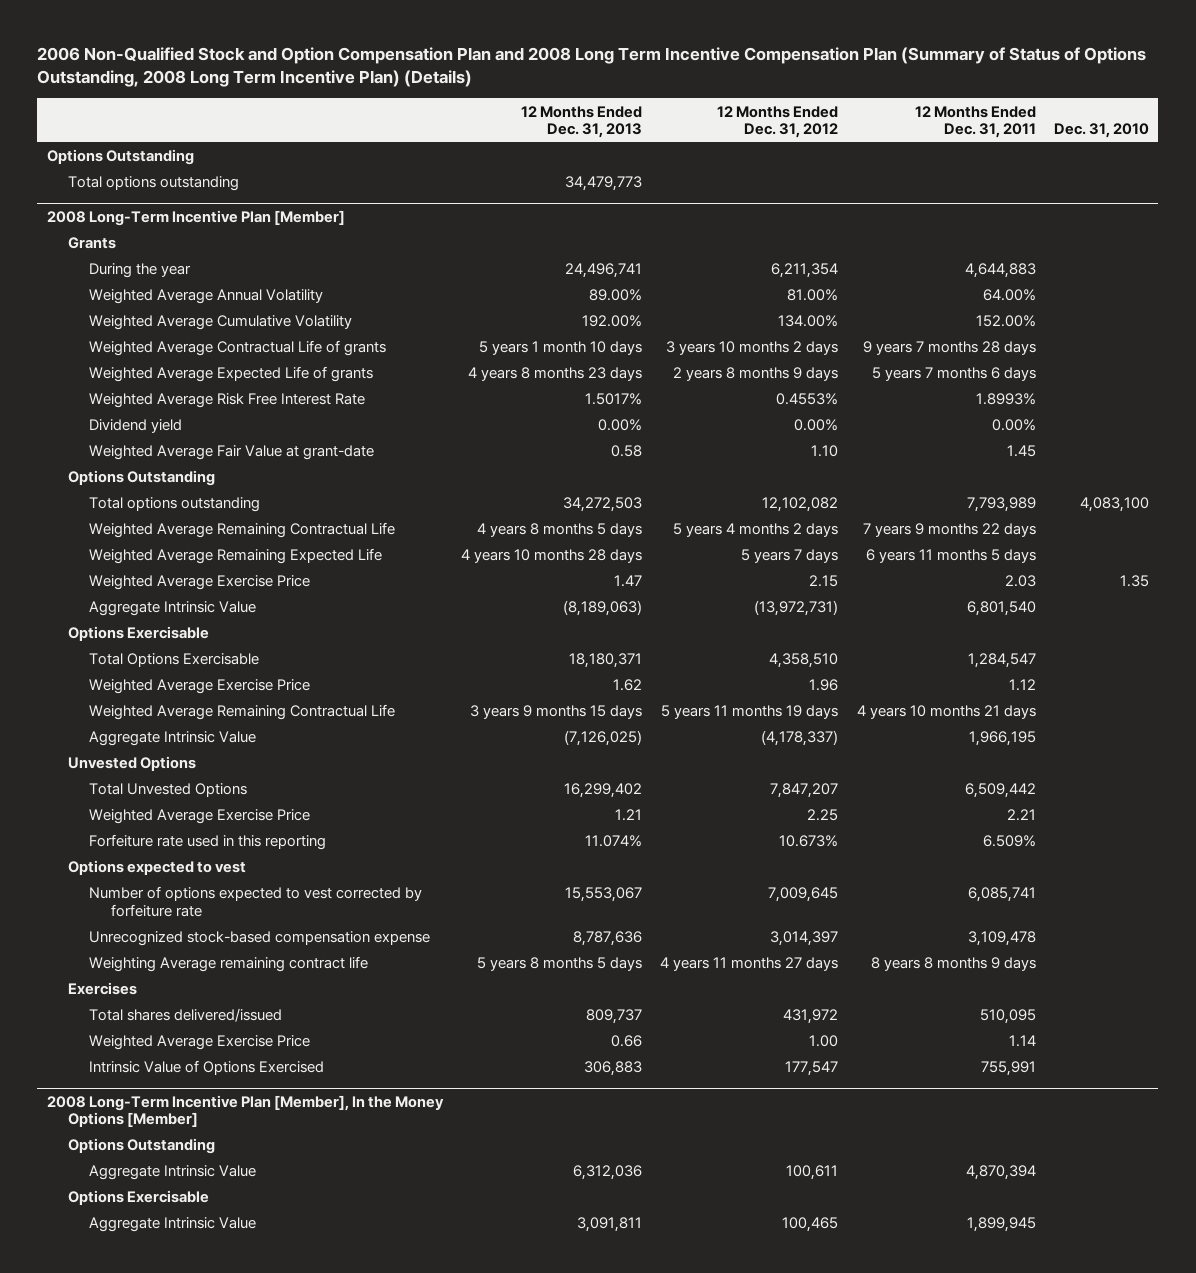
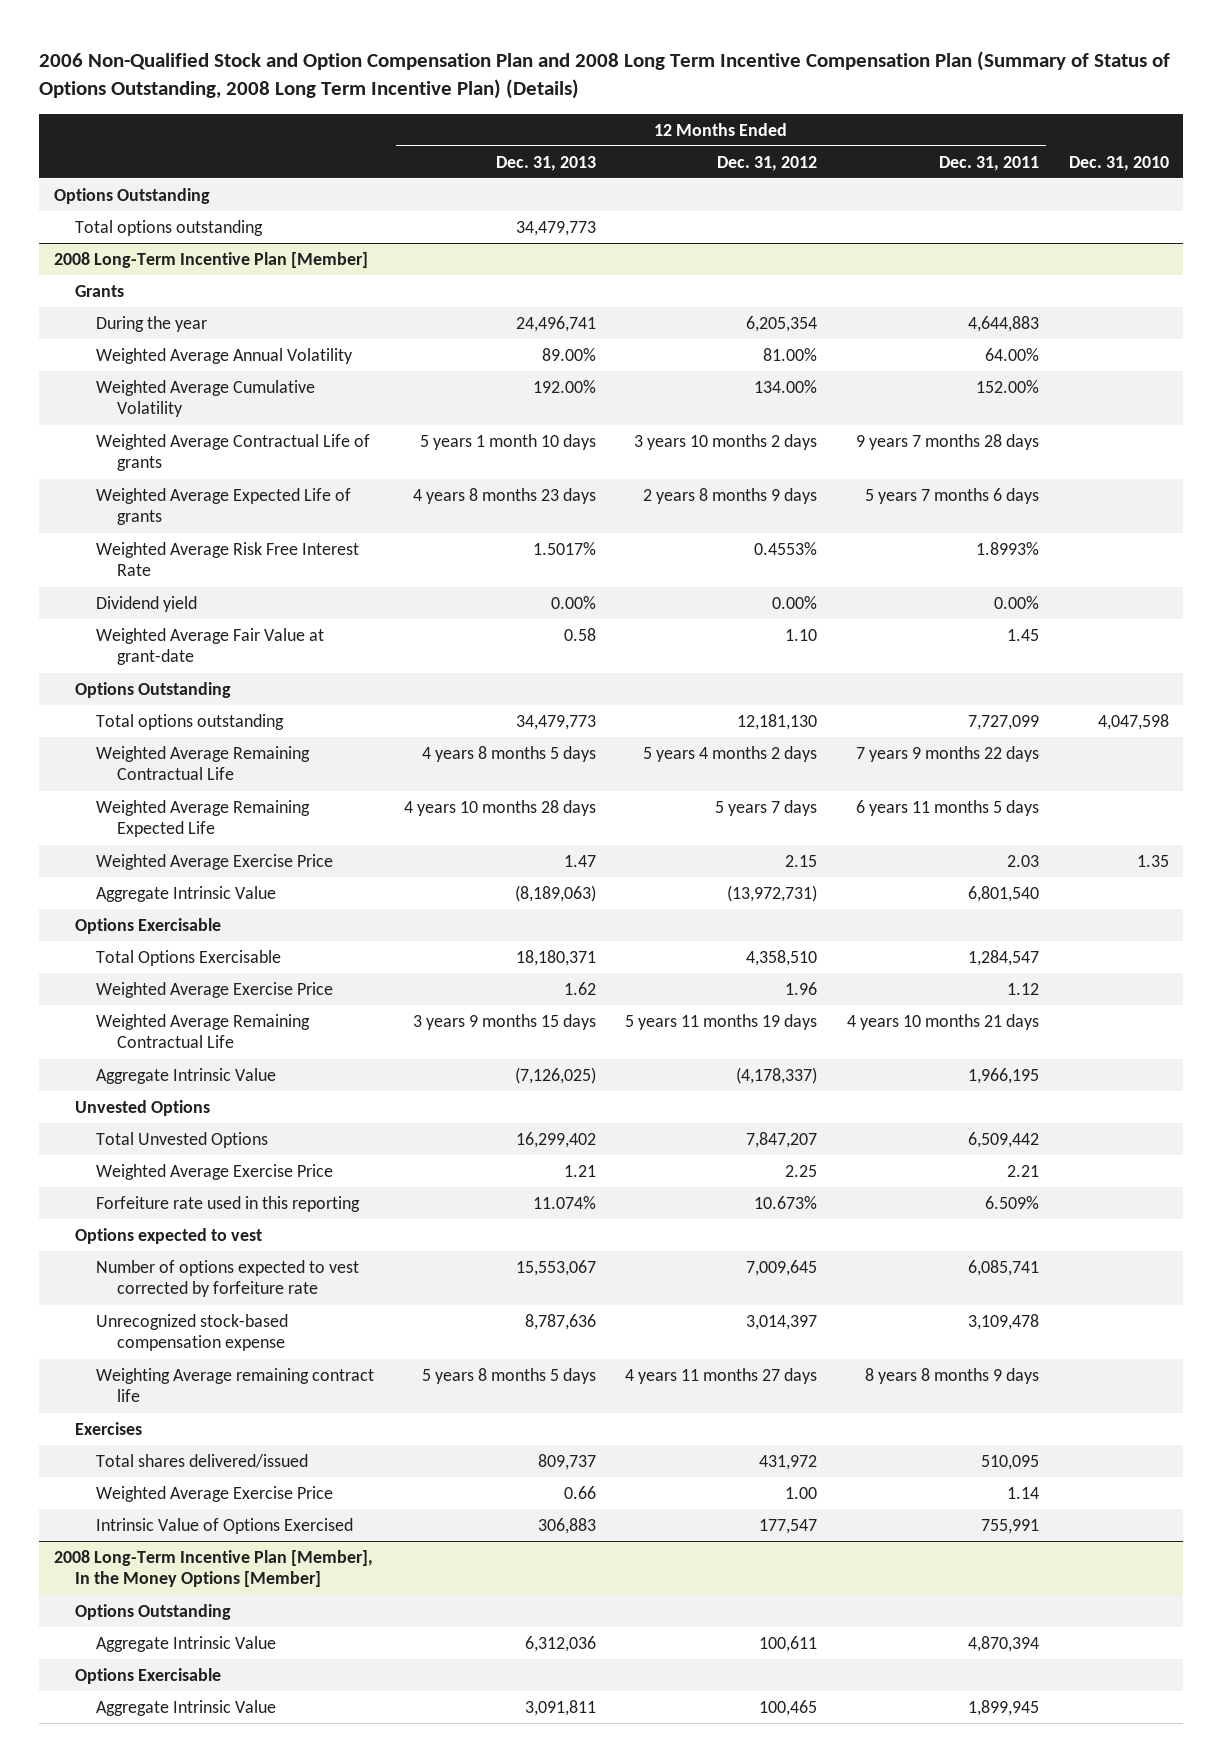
[771,263,839,279] 6,211,354 -> [746,315,818,332] 6,205,354
[563,497,643,513] 34,272,503 -> [515,714,596,730] 34,479,773
[762,497,839,513] 12,102,082 -> [737,713,818,730] 12,181,130
[966,497,1036,513] 7,793,989 -> [967,714,1039,730] 7,727,099
[1080,497,1150,513] 4,083,100 -> [1097,713,1169,730] 4,047,598

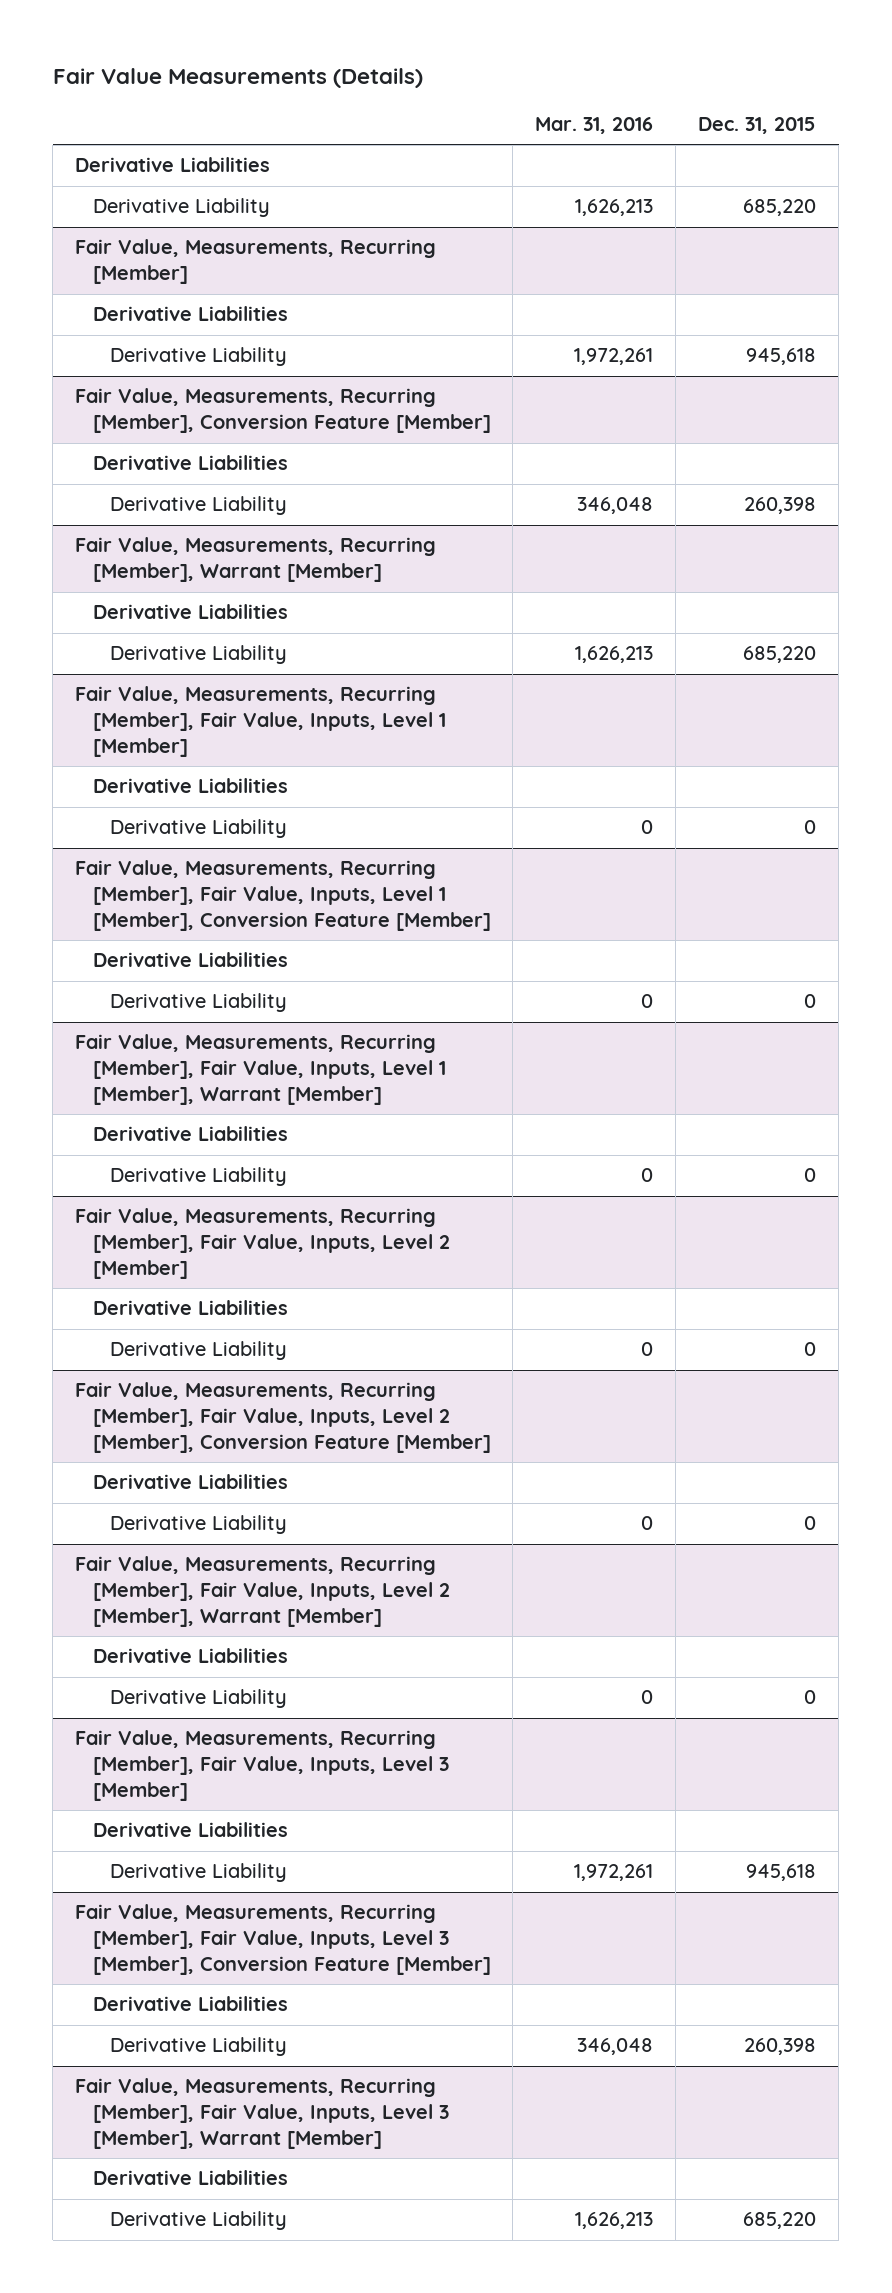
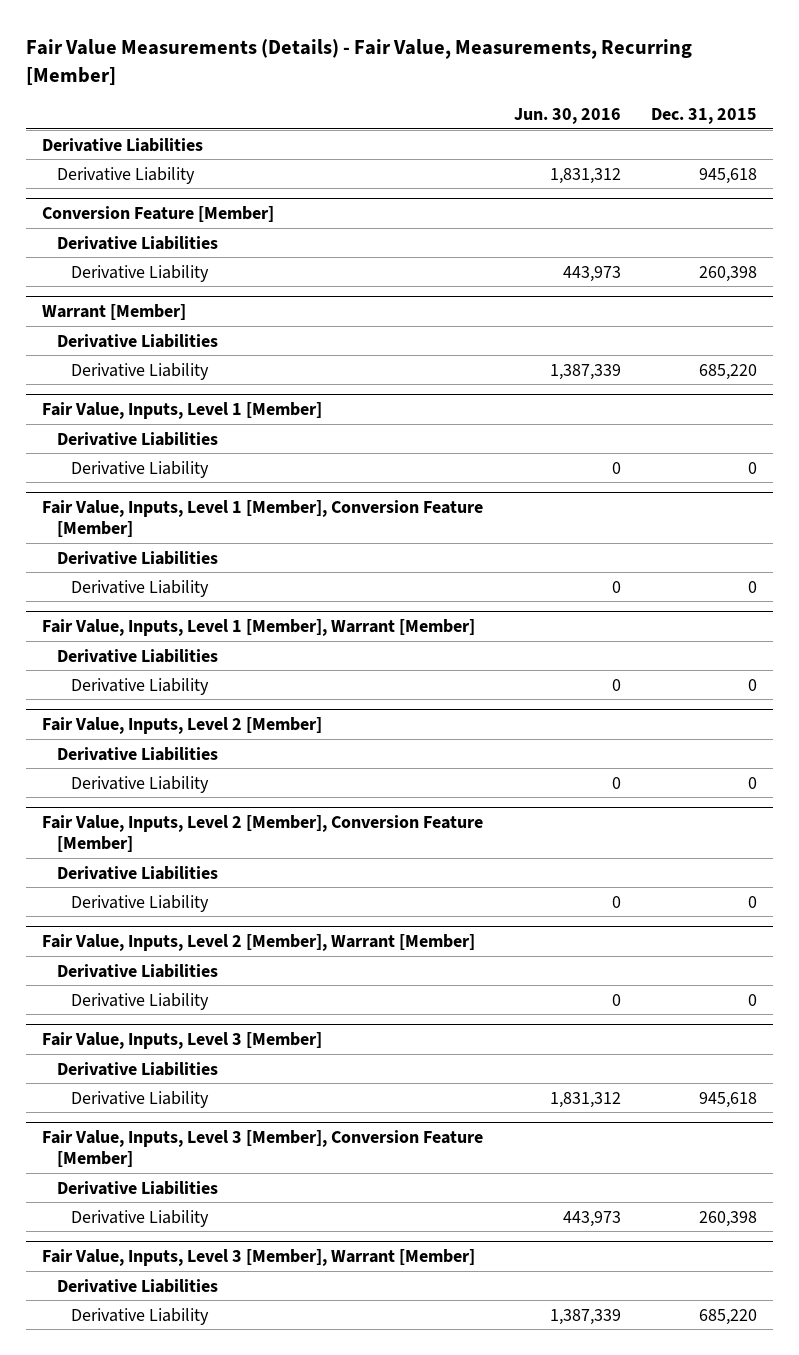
[52,67,423,88] Fair Value Measurements (Details) -> [26,39,693,85] Fair Value Measurements (Details) - Fair Value, Measurements, Recurring [Member]
[535,116,654,134] Mar. 31, 2016 -> none
none -> [513,107,621,124] Jun. 30, 2016
[92,198,270,218] Derivative Liability -> none
[75,239,437,285] Fair Value, Measurements, Recurring [Member] -> none
[92,306,288,322] Derivative Liabilities -> none
[75,388,491,434] Fair Value, Measurements, Recurring [Member], Conversion Feature [Member] -> none
none -> [41,206,274,223] Conversion Feature [Member]
[75,537,437,583] Fair Value, Measurements, Recurring [Member], Warrant [Member] -> none
none -> [41,304,186,321] Warrant [Member]
[75,686,446,757] Fair Value, Measurements, Recurring [Member], Fair Value, Inputs, Level 1 [Member] -> [41,402,322,420] Fair Value, Inputs, Level 1 [Member]
[75,860,491,931] Fair Value, Measurements, Recurring [Member], Fair Value, Inputs, Level 1 [Member], Conversion Feature [Member] -> [41,500,483,538] Fair Value, Inputs, Level 1 [Member], Conversion Feature [Member]
[75,1034,446,1105] Fair Value, Measurements, Recurring [Member], Fair Value, Inputs, Level 1 [Member], Warrant [Member] -> [41,619,475,637] Fair Value, Inputs, Level 1 [Member], Warrant [Member]
[75,1208,450,1279] Fair Value, Measurements, Recurring [Member], Fair Value, Inputs, Level 2 [Member] -> [41,717,322,735] Fair Value, Inputs, Level 2 [Member]
[75,1382,491,1453] Fair Value, Measurements, Recurring [Member], Fair Value, Inputs, Level 2 [Member], Conversion Feature [Member] -> [41,815,483,853] Fair Value, Inputs, Level 2 [Member], Conversion Feature [Member]
[75,1556,450,1627] Fair Value, Measurements, Recurring [Member], Fair Value, Inputs, Level 2 [Member], Warrant [Member] -> [41,934,475,952] Fair Value, Inputs, Level 2 [Member], Warrant [Member]
[75,1730,449,1801] Fair Value, Measurements, Recurring [Member], Fair Value, Inputs, Level 3 [Member] -> [41,1032,322,1050] Fair Value, Inputs, Level 3 [Member]
[75,1904,491,1975] Fair Value, Measurements, Recurring [Member], Fair Value, Inputs, Level 3 [Member], Conversion Feature [Member] -> [41,1130,483,1168] Fair Value, Inputs, Level 3 [Member], Conversion Feature [Member]
[75,2078,449,2149] Fair Value, Measurements, Recurring [Member], Fair Value, Inputs, Level 3 [Member], Warrant [Member] -> [41,1249,475,1267] Fair Value, Inputs, Level 3 [Member], Warrant [Member]

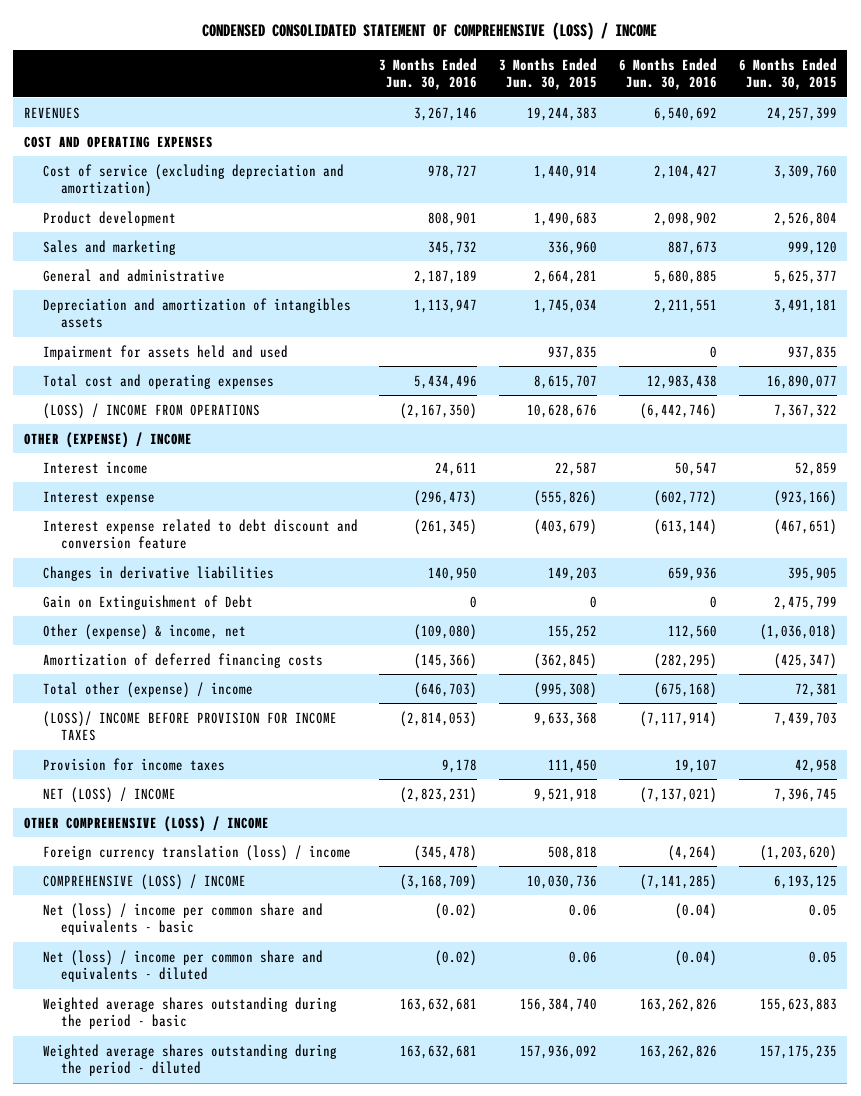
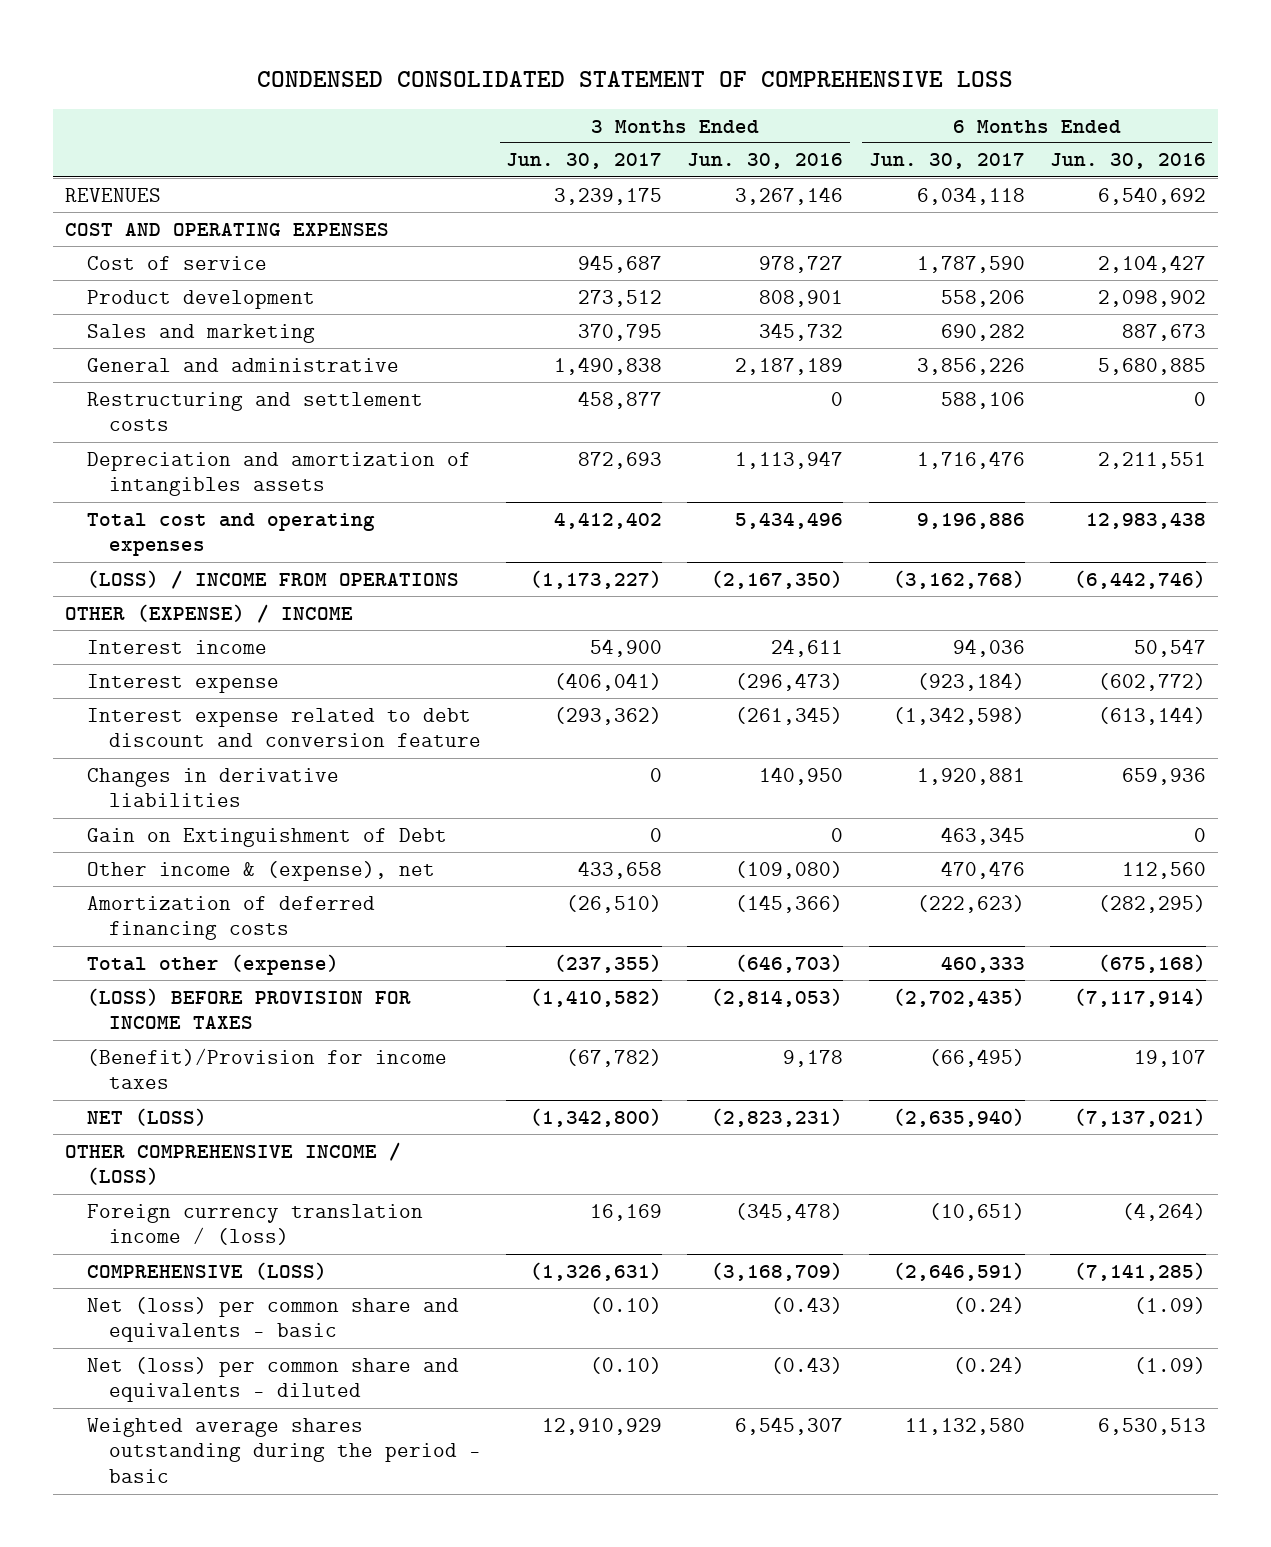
[202,21,658,40] CONDENSED CONSOLIDATED STATEMENT OF COMPREHENSIVE (LOSS) / INCOME -> [257,70,1014,87] CONDENSED CONSOLIDATED STATEMENT OF COMPREHENSIVE LOSS
[499,57,598,91] 3 Months Ended Jun. 30, 2015 -> none
[738,57,837,91] 6 Months Ended Jun. 30, 2015 -> none
none -> [506,153,663,170] Jun. 30, 2017
none -> [868,153,1025,170] Jun. 30, 2017
[42,163,344,198] Cost of service (excluding depreciation and amortization) -> [87,255,268,270] Cost of service
none -> [87,391,424,432] Restructuring and settlement costs
[42,344,288,360] Impairment for assets held and used -> none
[42,623,246,640] Other (expense) & income, net -> [87,860,436,881] Other income & (expense), net
[42,1043,337,1077] Weighted average shares outstanding during the period - diluted -> none
[42,681,253,698] Total other (expense) / income -> [87,953,340,975] Total other (expense)
[42,710,337,742] (LOSS)/ INCOME BEFORE PROVISION FOR INCOME TAXES -> [87,987,412,1030] (LOSS) BEFORE PROVISION FOR INCOME TAXES
[42,757,225,771] Provision for income taxes -> [87,1047,448,1090] (Benefit)/Provision for income taxes
[42,786,176,803] NET (LOSS) / INCOME -> [87,1107,208,1126] NET (LOSS)
[24,815,270,832] OTHER COMPREHENSIVE (LOSS) / INCOME -> [65,1141,402,1186] OTHER COMPREHENSIVE INCOME / (LOSS)
[42,844,351,861] Foreign currency translation (loss) / income -> [87,1203,424,1246] Foreign currency translation income / (loss)
[42,873,246,890] COMPREHENSIVE (LOSS) / INCOME -> [87,1261,328,1280] COMPREHENSIVE (LOSS)
[42,902,323,936] Net (loss) / income per common share and equivalents - basic -> [87,1296,460,1343] Net (loss) per common share and equivalents - basic
[435,902,478,919] (0.02) -> [771,1296,844,1314] (0.43)
[674,902,717,919] (0.04) -> [1133,1296,1206,1314] (1.09)
[42,949,323,983] Net (loss) / income per common share and equivalents - diluted -> [87,1356,460,1403] Net (loss) per common share and equivalents - diluted
[435,949,478,966] (0.02) -> [771,1356,844,1374] (0.43)
[674,949,717,966] (0.04) -> [1133,1356,1206,1374] (1.09)
[400,997,478,1012] 163,632,681 -> [735,1416,844,1435] 6,545,307
[639,997,717,1012] 163,262,826 -> [1097,1417,1206,1435] 6,530,513

